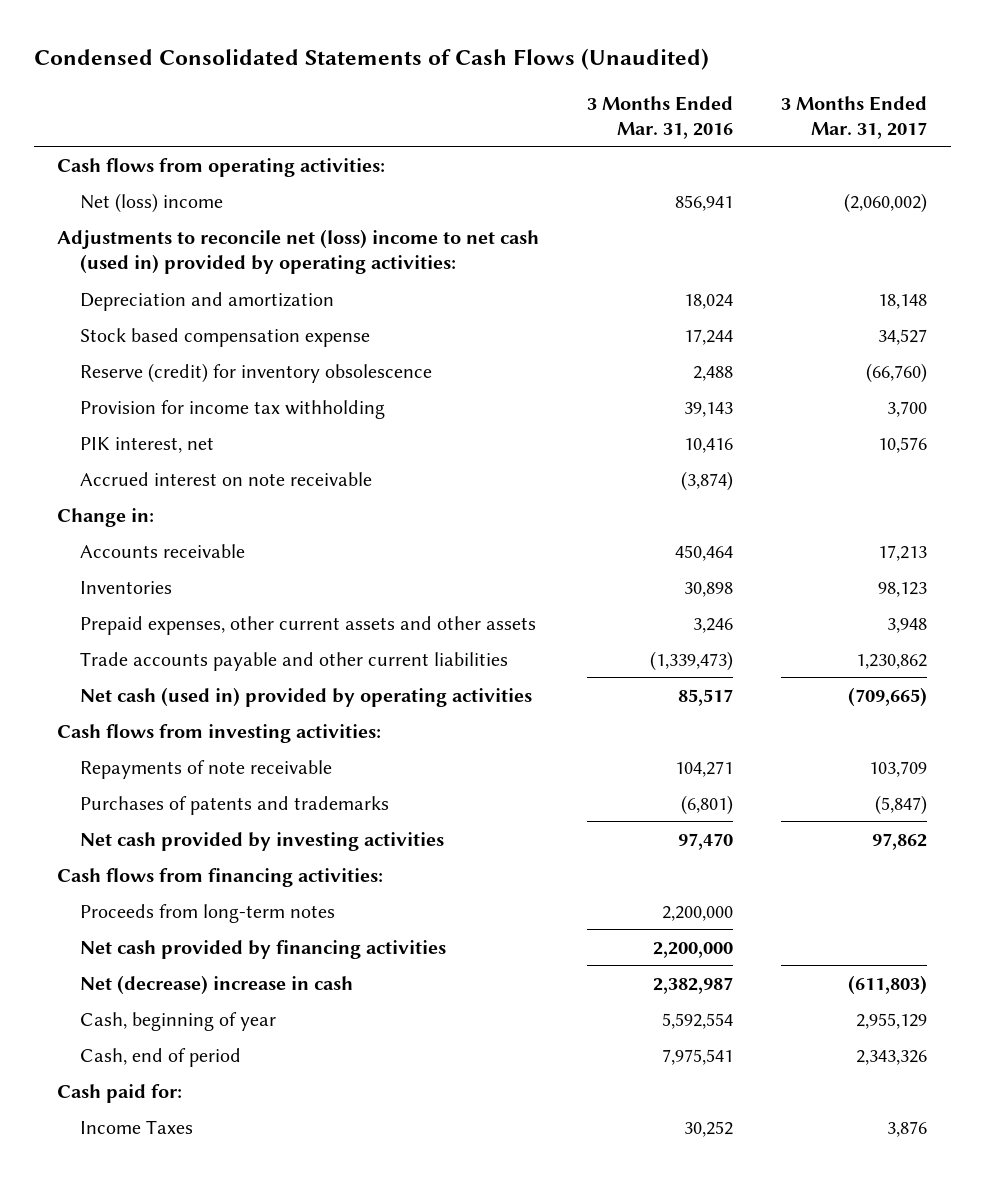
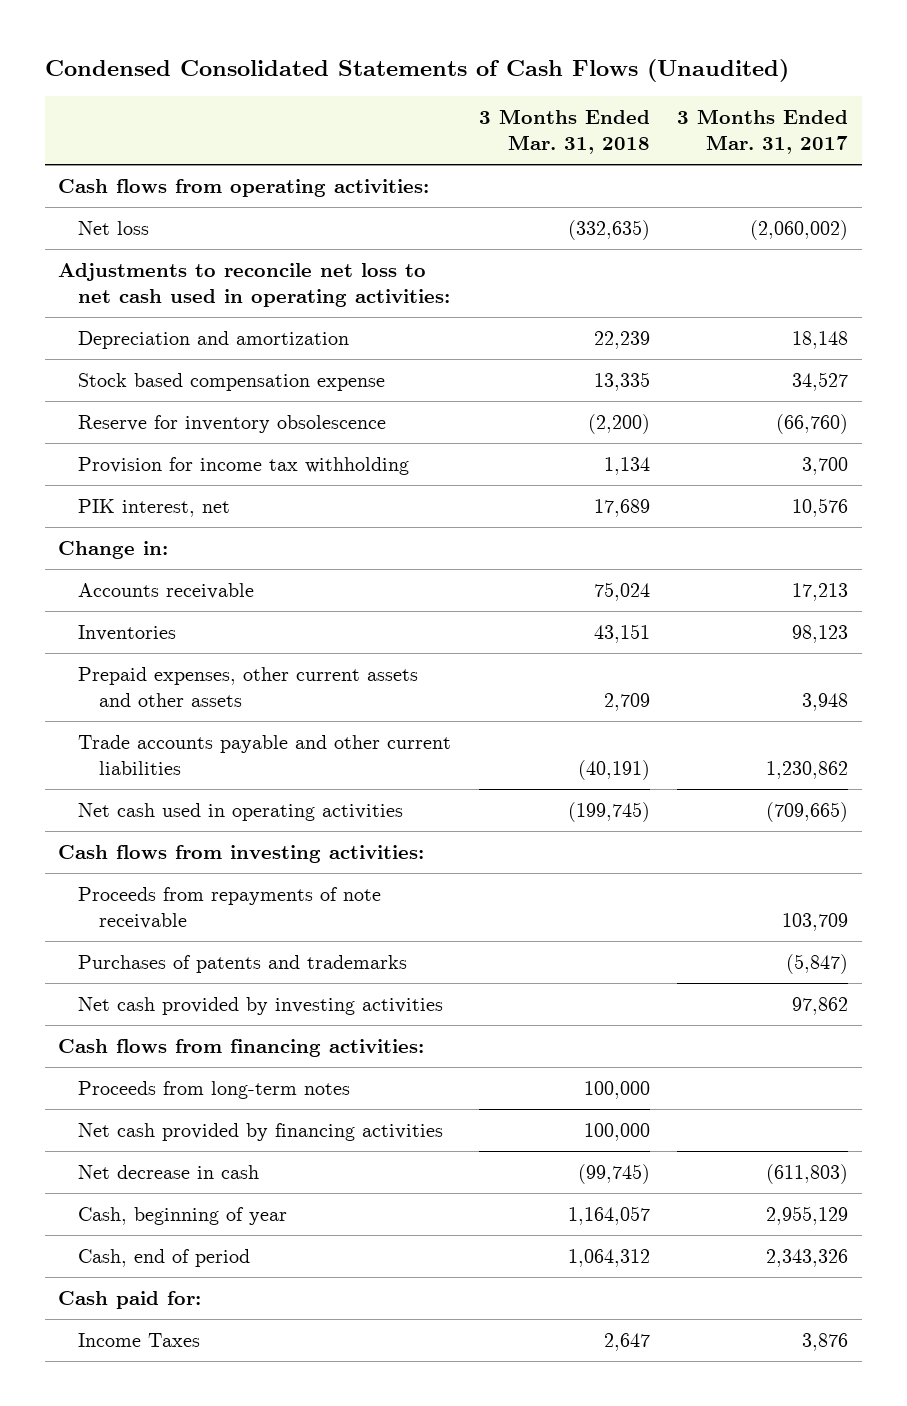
[587,95,734,139] 3 Months Ended Mar. 31, 2016 -> none
none -> [478,109,650,155] 3 Months Ended Mar. 31, 2018
[80,192,224,213] Net (loss) income -> [78,220,150,235] Net loss
[57,228,540,274] Adjustments to reconcile net (loss) income to net cash (used in) provided by operating activities: -> [58,262,451,308] Adjustments to reconcile net loss to net cash used in operating activities:
[80,362,433,383] Reserve (credit) for inventory obsolescence -> [78,414,387,433] Reserve for inventory obsolescence
[80,471,373,486] Accrued interest on note receivable -> none
[80,686,533,707] Net cash (used in) provided by operating activities -> [78,802,404,821] Net cash used in operating activities
[80,759,333,779] Repayments of note receivable -> [78,886,382,930] Proceeds from repayments of note receivable
[80,974,354,995] Net (decrease) increase in cash -> [78,1164,260,1179] Net decrease in cash

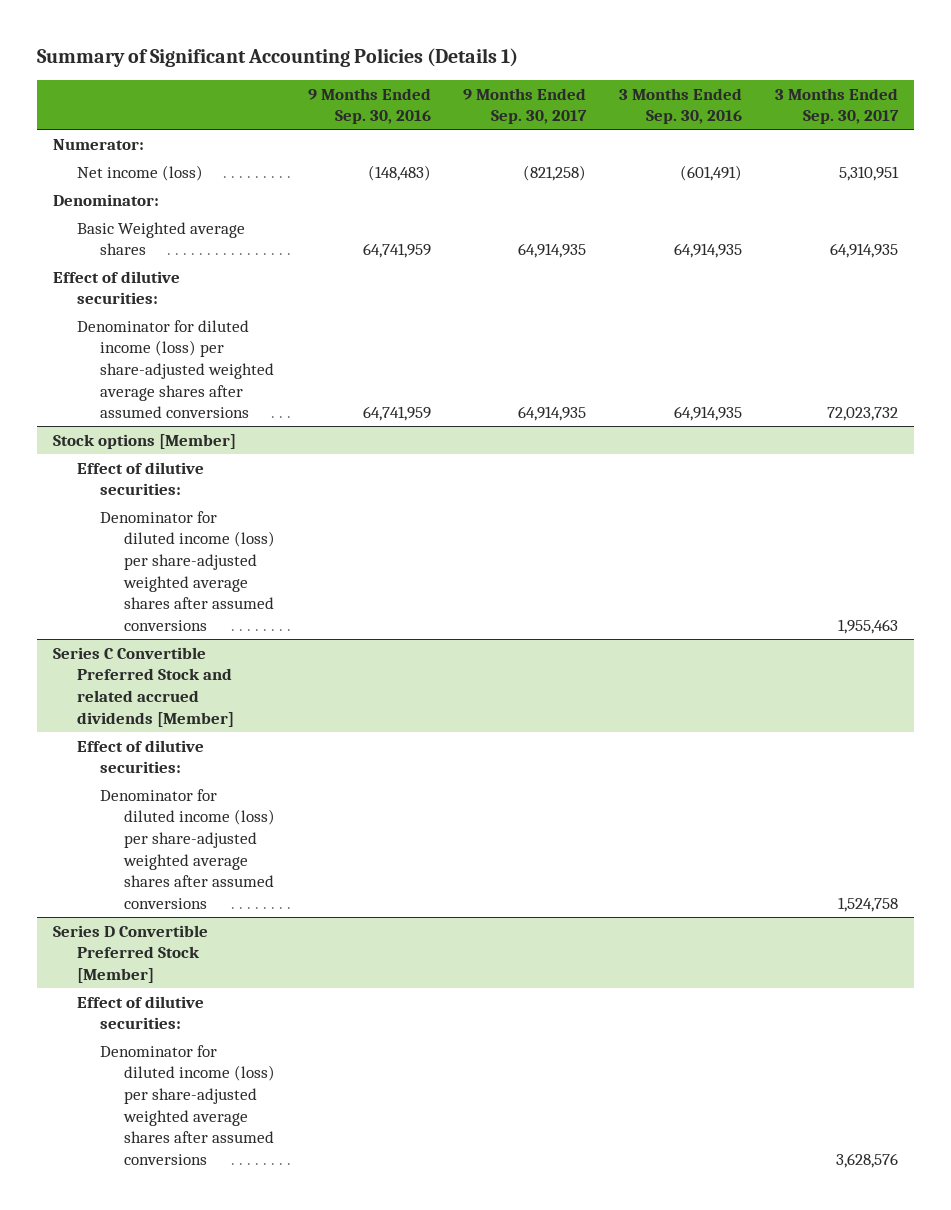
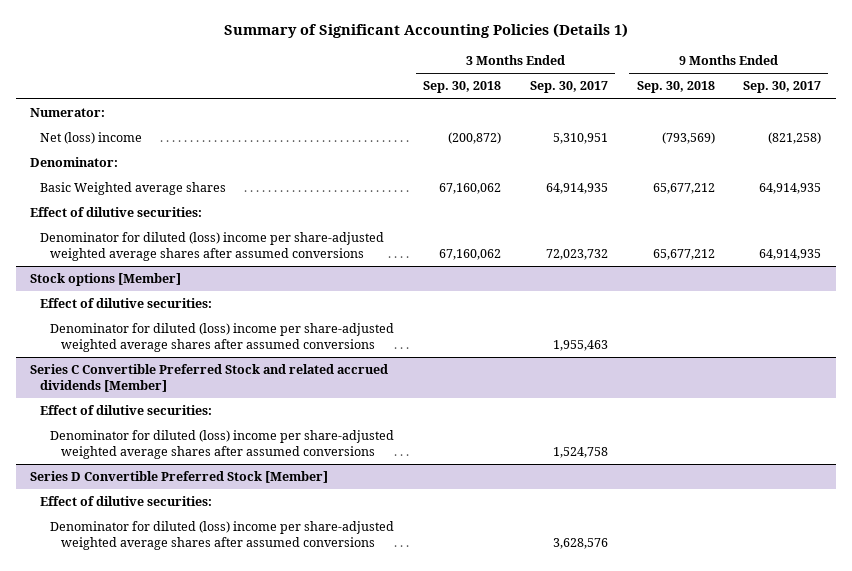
[307,87,431,125] 9 Months Ended Sep. 30, 2016 -> none
[619,87,743,125] 3 Months Ended Sep. 30, 2016 -> none
none -> [423,81,502,94] Sep. 30, 2018
none -> [636,81,715,94] Sep. 30, 2018
[76,164,203,181] Net income (loss) -> [40,132,143,145] Net (loss) income
[76,319,275,419] Denominator for diluted income (loss) per share-adjusted weighted average shares after assumed conversions -> [40,232,385,261] Denominator for diluted (loss) income per share-adjusted weighted average shares after assumed conversions
[100,510,275,631] Denominator for diluted income (loss) per share-adjusted weighted average shares after assumed conversions -> [50,323,395,352] Denominator for diluted (loss) income per share-adjusted weighted average shares after assumed conversions
[100,788,275,909] Denominator for diluted income (loss) per share-adjusted weighted average shares after assumed conversions -> [50,430,395,459] Denominator for diluted (loss) income per share-adjusted weighted average shares after assumed conversions
[100,1044,275,1165] Denominator for diluted income (loss) per share-adjusted weighted average shares after assumed conversions -> [50,521,395,550] Denominator for diluted (loss) income per share-adjusted weighted average shares after assumed conversions

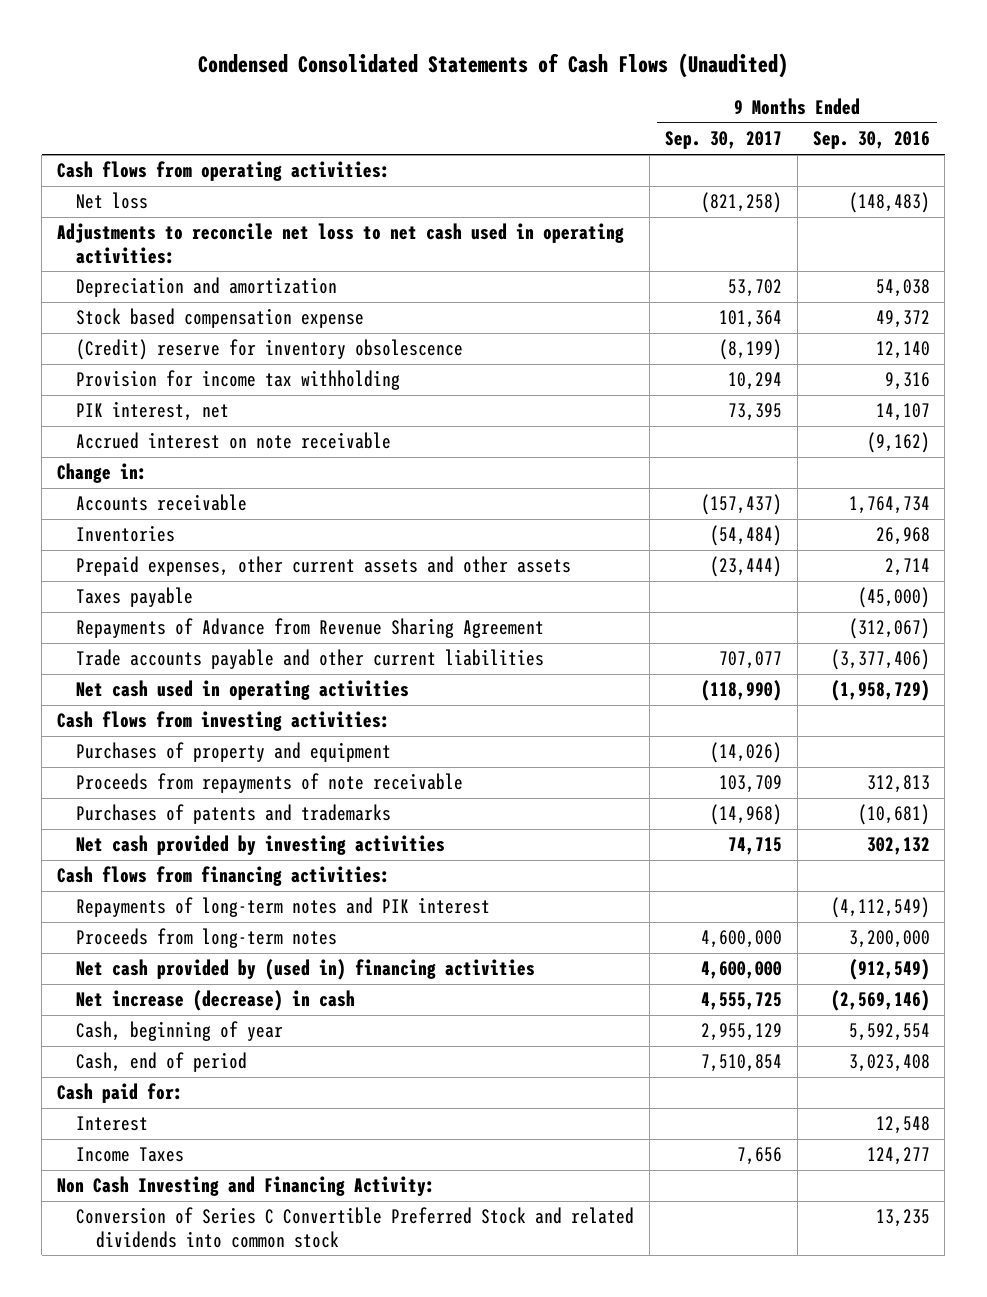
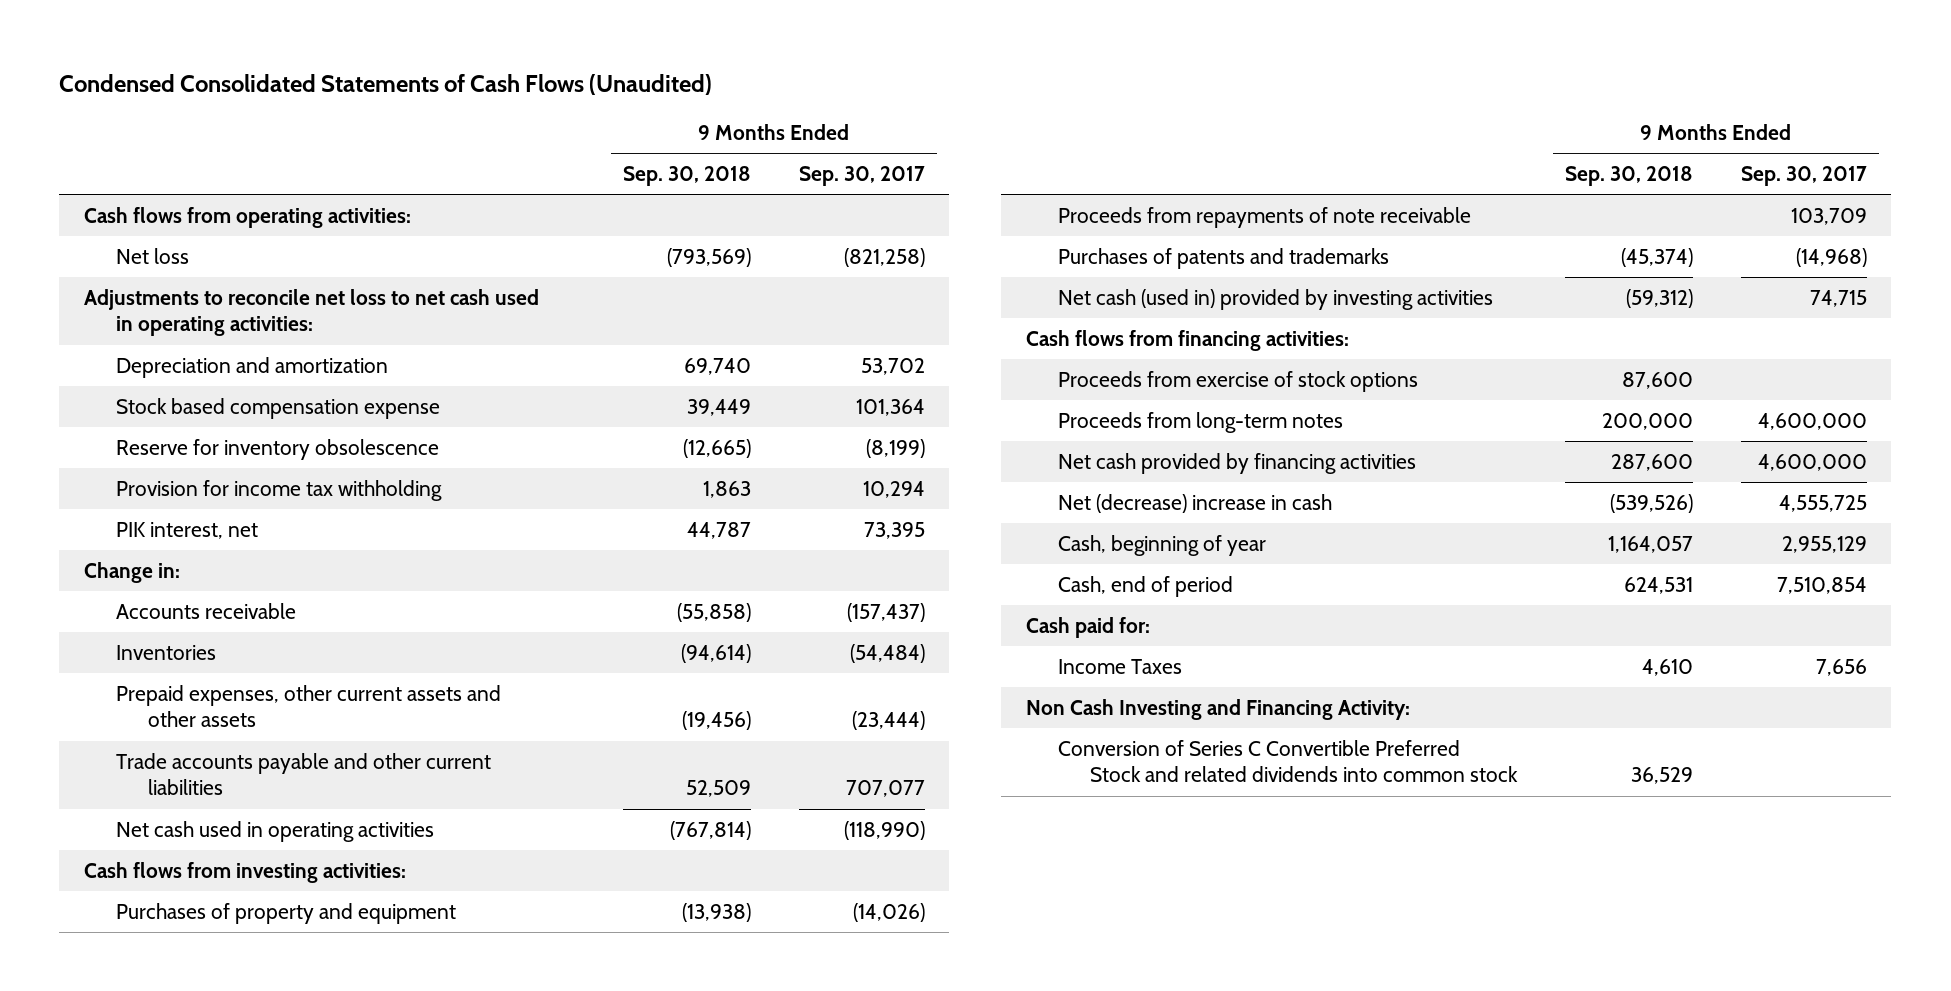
[812,131,930,150] Sep. 30, 2016 -> none
none -> [623,166,752,187] Sep. 30, 2018
[76,339,464,361] (Credit) reserve for inventory obsolescence -> [115,438,439,460] Reserve for inventory obsolescence
[76,432,392,450] Accrued interest on note receivable -> none
[76,587,194,608] Taxes payable -> none
[76,618,545,639] Repayments of Advance from Revenue Sharing Agreement -> none
[76,835,446,856] Net cash provided by investing activities -> [1057,288,1493,310] Net cash (used in) provided by investing activities
[76,897,491,918] Repayments of long-term notes and PIK interest -> none
none -> [1057,370,1418,392] Proceeds from exercise of stock options
[76,959,536,981] Net cash provided by (used in) financing activities -> [1057,452,1416,474] Net cash provided by financing activities
[76,990,356,1012] Net increase (decrease) in cash -> [1057,493,1332,513] Net (decrease) increase in cash
[76,1116,149,1132] Interest -> none

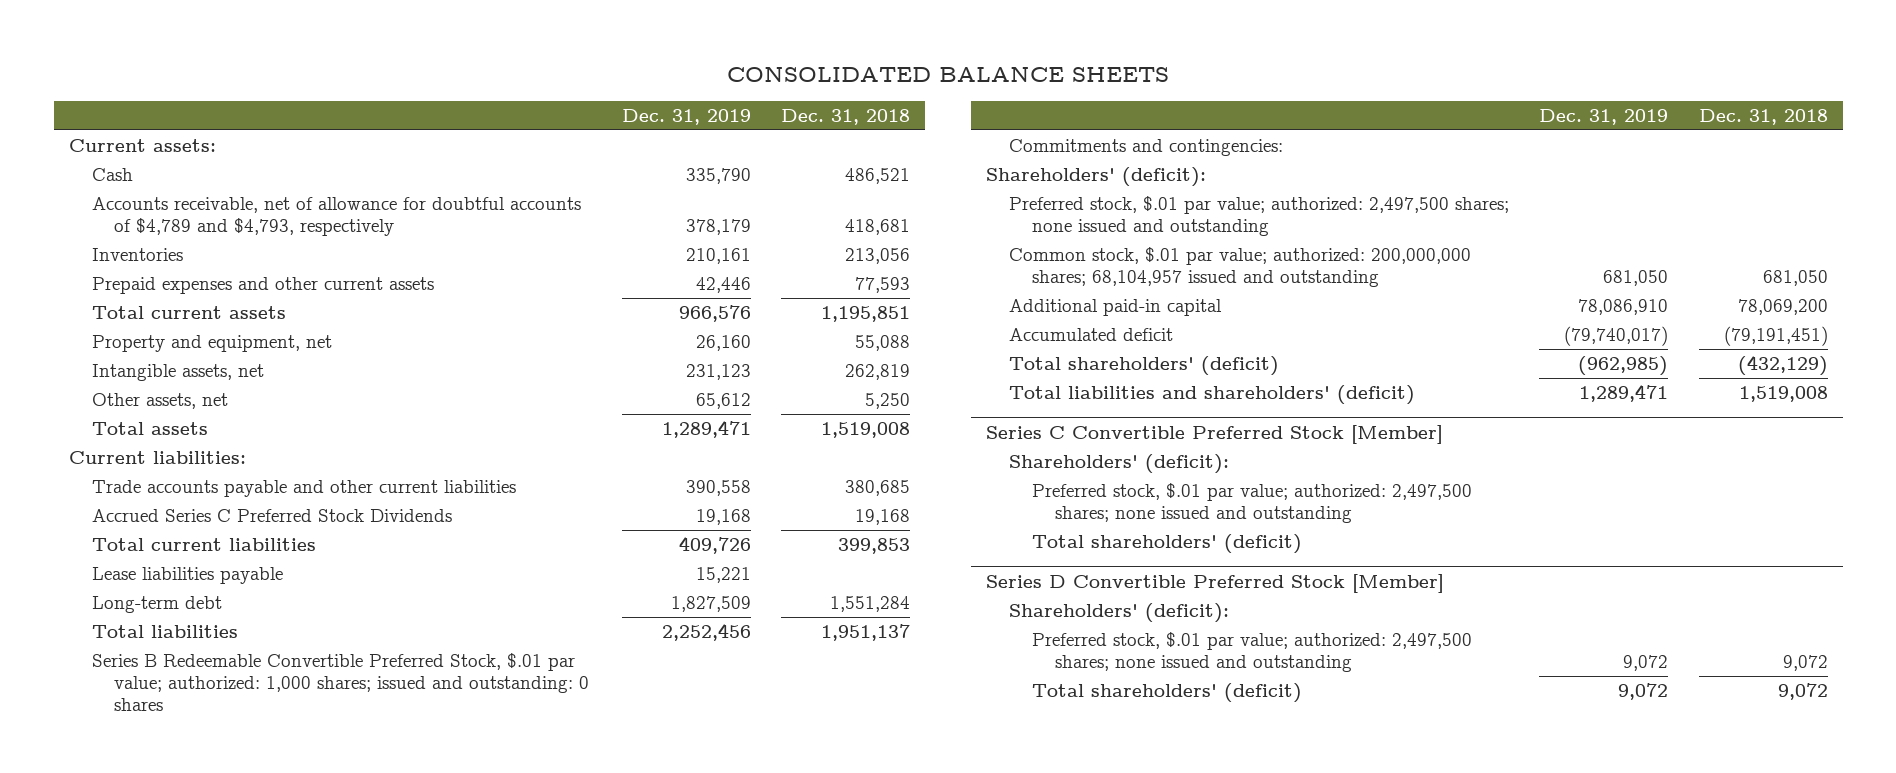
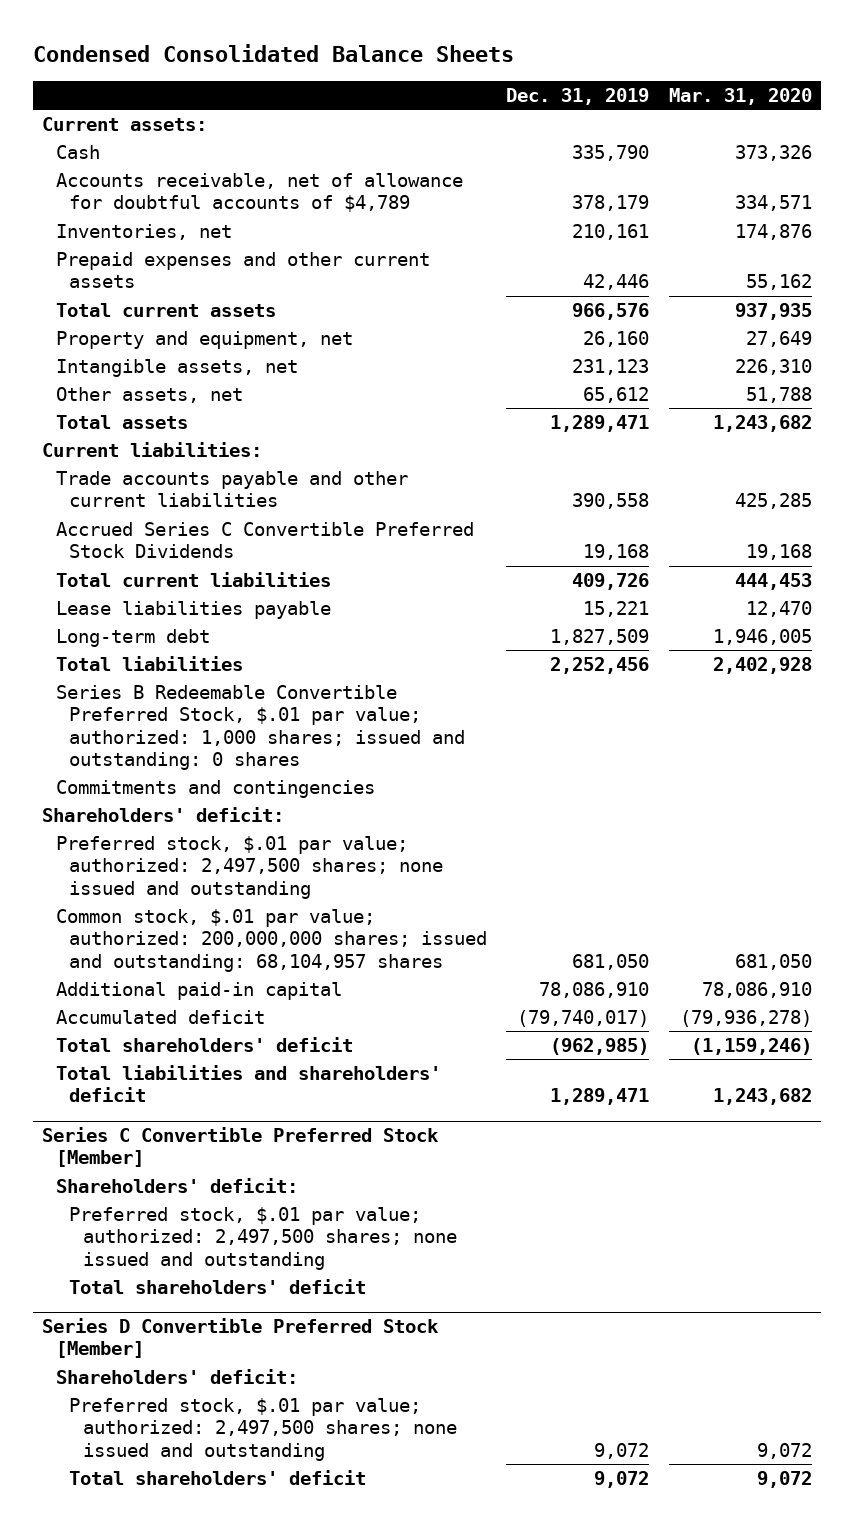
[727,67,1170,83] CONSOLIDATED BALANCE SHEETS -> [32,43,514,62] Condensed Consolidated Balance Sheets
[780,108,910,125] Dec. 31, 2018 -> none
none -> [668,87,812,105] Mar. 31, 2020
[91,196,581,236] Accounts receivable, net of allowance for doubtful accounts of $4,789 and $4,793, respectively -> [55,173,463,213] Accounts receivable, net of allowance for doubtful accounts of $4,789
[91,247,183,261] Inventories -> [55,224,232,241] Inventories, net
[91,508,452,522] Accrued Series C Preferred Stock Dividends -> [55,522,474,559] Accrued Series C Convertible Preferred Stock Dividends
[1009,138,1284,156] Commitments and contingencies: -> [55,780,375,799] Commitments and contingencies
[986,166,1207,187] Shareholders' (deficit): -> [42,807,285,823] Shareholders' deficit:
[1009,246,1472,287] Common stock, $.01 par value; authorized: 200,000,000 shares; 68,104,957 issued and outstanding -> [55,909,488,972] Common stock, $.01 par value; authorized: 200,000,000 shares; issued and outstanding: 68,104,957 shares
[1009,355,1280,376] Total shareholders' (deficit) -> [55,1037,353,1053] Total shareholders' deficit
[1009,384,1416,405] Total liabilities and shareholders' (deficit) -> [55,1065,441,1103] Total liabilities and shareholders' deficit
[1009,453,1230,474] Shareholders' (deficit): -> [55,1178,298,1194] Shareholders' deficit:
[1031,533,1302,554] Total shareholders' (deficit) -> [69,1279,367,1295] Total shareholders' deficit
[1009,602,1230,623] Shareholders' (deficit): -> [55,1369,298,1385] Shareholders' deficit:
[1031,682,1302,703] Total shareholders' (deficit) -> [69,1470,367,1486] Total shareholders' deficit

